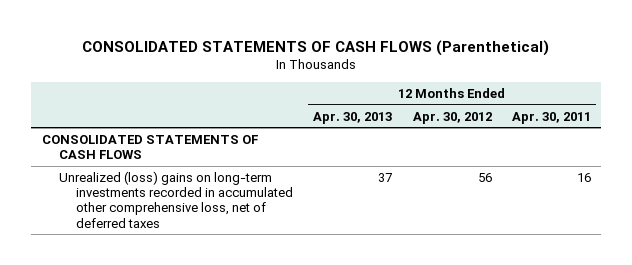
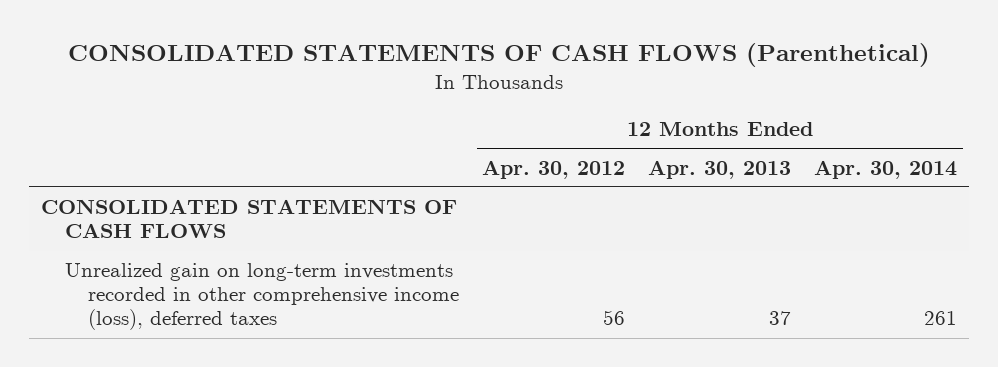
[511,111,591,124] Apr. 30, 2011 -> none
none -> [814,159,958,179] Apr. 30, 2014
[58,170,294,228] Unrealized (loss) gains on long-term investments recorded in accumulated other comprehensive loss, net of deferred taxes -> [64,263,460,331] Unrealized gain on long-term investments recorded in other comprehensive income (loss), deferred taxes

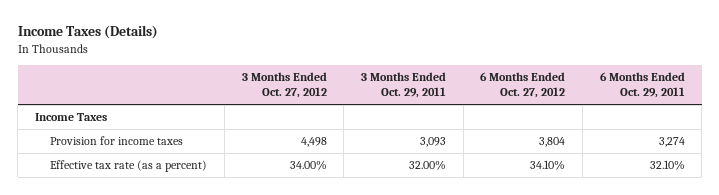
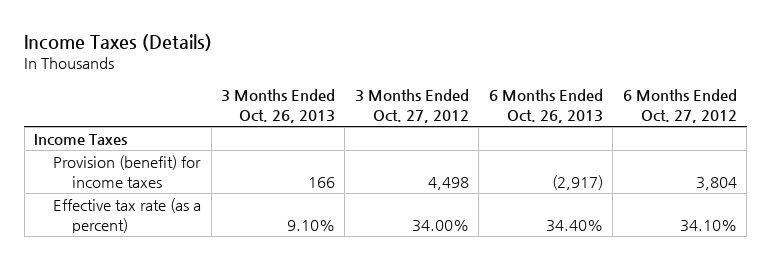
[361,72,447,99] 3 Months Ended Oct. 29, 2011 -> none
[599,72,685,99] 6 Months Ended Oct. 29, 2011 -> none
none -> [220,89,335,124] 3 Months Ended Oct. 26, 2013
none -> [488,89,603,124] 6 Months Ended Oct. 26, 2013
[50,136,184,146] Provision for income taxes -> [53,154,202,188] Provision (benefit) for income taxes

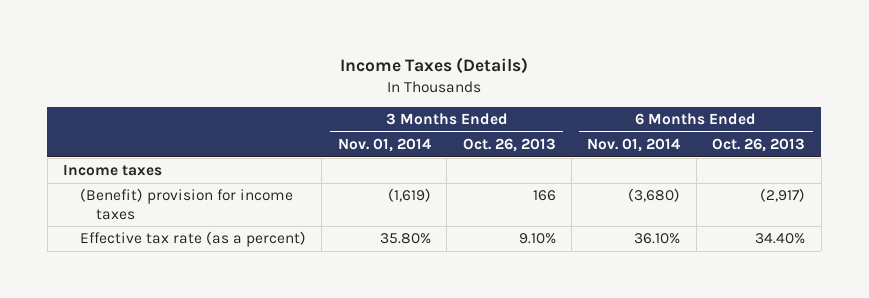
[354,89,469,124] 3 Months Ended Oct. 27, 2012 -> none
[622,89,737,124] 6 Months Ended Oct. 27, 2012 -> none
none -> [337,138,431,153] Nov. 01, 2014
none -> [587,138,681,153] Nov. 01, 2014
[34,133,128,145] Income Taxes -> [63,164,163,177] Income taxes
[53,154,202,188] Provision (benefit) for income taxes -> [79,188,293,220] (Benefit) provision for income taxes

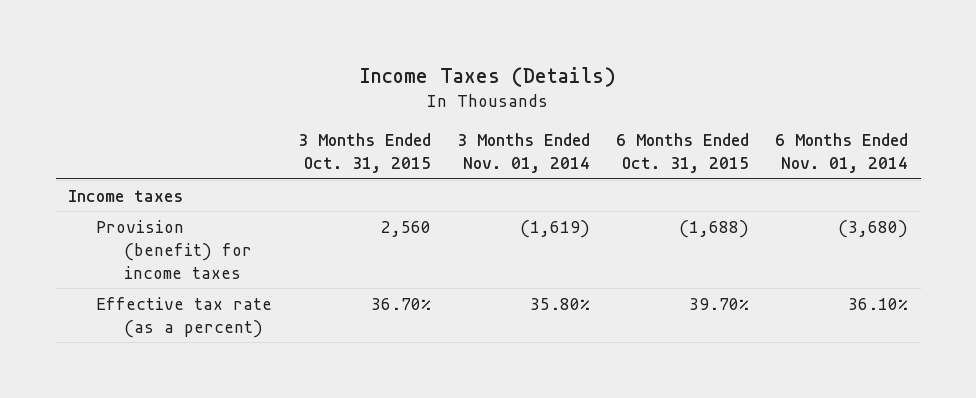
[462,138,556,153] Oct. 26, 2013 -> none
[712,138,806,153] Oct. 26, 2013 -> none
none -> [297,133,431,174] 3 Months Ended Oct. 31, 2015
none -> [615,133,749,174] 6 Months Ended Oct. 31, 2015
[79,188,293,220] (Benefit) provision for income taxes -> [96,219,252,279] Provision (benefit) for income taxes

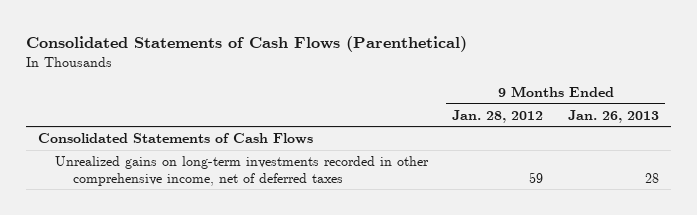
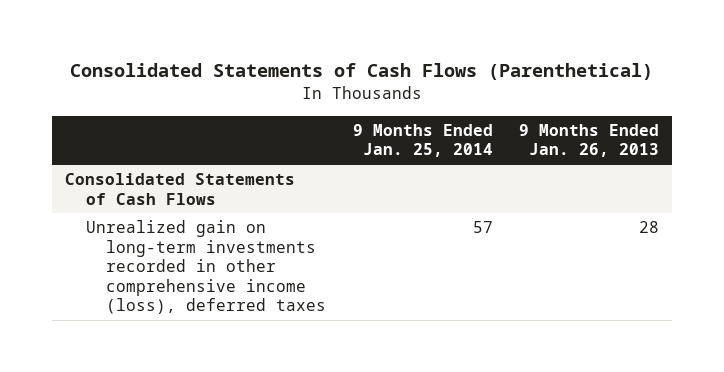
[452,110,544,124] Jan. 28, 2012 -> none
none -> [352,123,493,158] 9 Months Ended Jan. 25, 2014
[55,156,430,186] Unrealized gains on long-term investments recorded in other comprehensive income, net of deferred taxes -> [85,220,327,315] Unrealized gain on long-term investments recorded in other comprehensive income (loss), deferred taxes

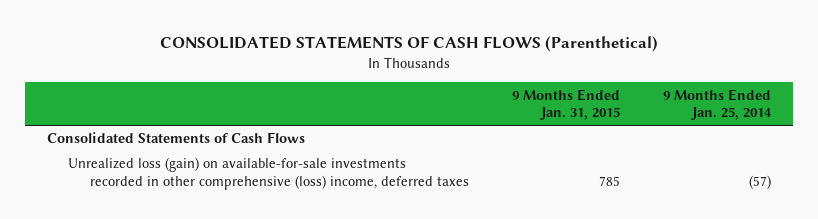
[70,63,654,81] Consolidated Statements of Cash Flows (Parenthetical) -> [160,36,659,53] CONSOLIDATED STATEMENTS OF CASH FLOWS (Parenthetical)
[518,123,659,158] 9 Months Ended Jan. 26, 2013 -> none
none -> [511,88,620,121] 9 Months Ended Jan. 31, 2015
[85,220,327,315] Unrealized gain on long-term investments recorded in other comprehensive income (loss), deferred taxes -> [68,157,469,191] Unrealized loss (gain) on available-for-sale investments recorded in other comprehensive (loss) income, deferred taxes
[472,221,493,234] 57 -> [749,175,772,190] (57)

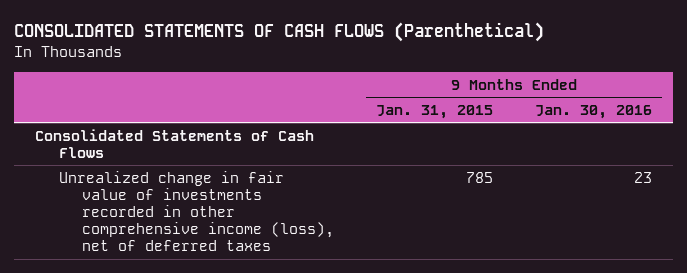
[663,88,773,121] 9 Months Ended Jan. 25, 2014 -> none
none -> [534,104,652,119] Jan. 30, 2016
[68,157,469,191] Unrealized loss (gain) on available-for-sale investments recorded in other comprehensive (loss) income, deferred taxes -> [58,170,335,252] Unrealized change in fair value of investments recorded in other comprehensive income (loss), net of deferred taxes

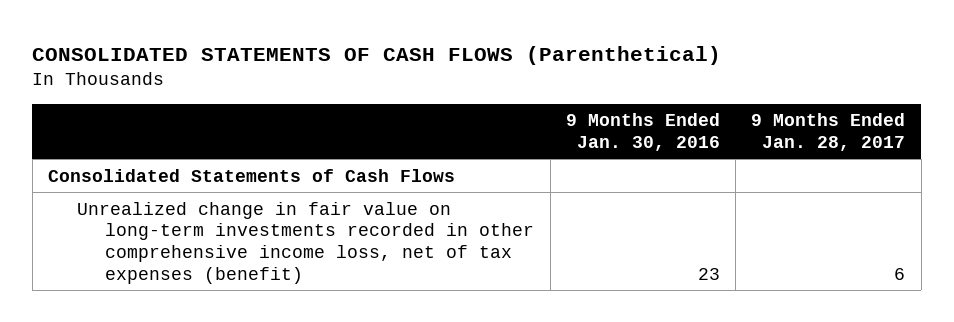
[376,104,494,119] Jan. 31, 2015 -> none
none -> [751,113,906,151] 9 Months Ended Jan. 28, 2017
[58,170,335,252] Unrealized change in fair value of investments recorded in other comprehensive income (loss), net of deferred taxes -> [76,201,535,284] Unrealized change in fair value on long-term investments recorded in other comprehensive income loss, net of tax expenses (benefit)

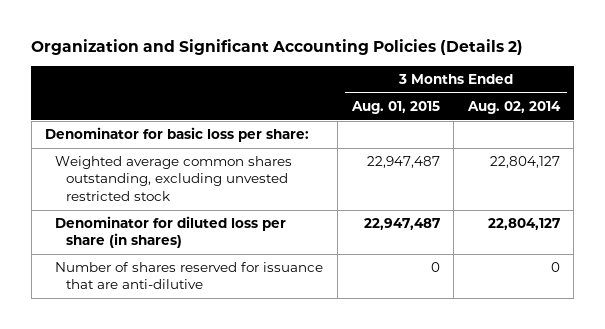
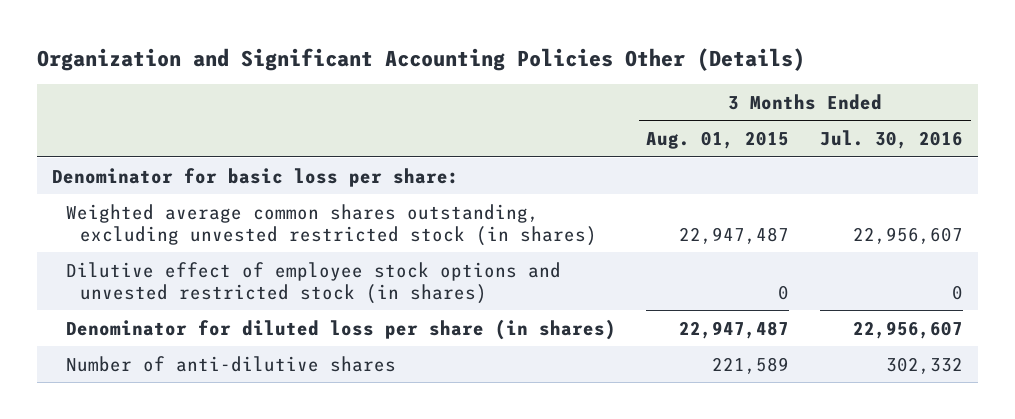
[31,39,524,56] Organization and Significant Accounting Policies (Details 2) -> [36,47,805,71] Organization and Significant Accounting Policies Other (Details)
[466,101,561,115] Aug. 02, 2014 -> none
none -> [819,130,963,150] Jul. 30, 2016
[55,156,293,201] Weighted average common shares outstanding, excluding unvested restricted stock -> [65,203,597,246] Weighted average common shares outstanding, excluding unvested restricted stock (in shares)
none -> [65,261,561,304] Dilutive effect of employee stock options and unvested restricted stock (in shares)
[55,262,324,290] Number of shares reserved for issuance that are anti-dilutive -> [65,355,396,372] Number of anti-dilutive shares
[430,262,440,273] 0 -> [712,356,790,374] 221,589

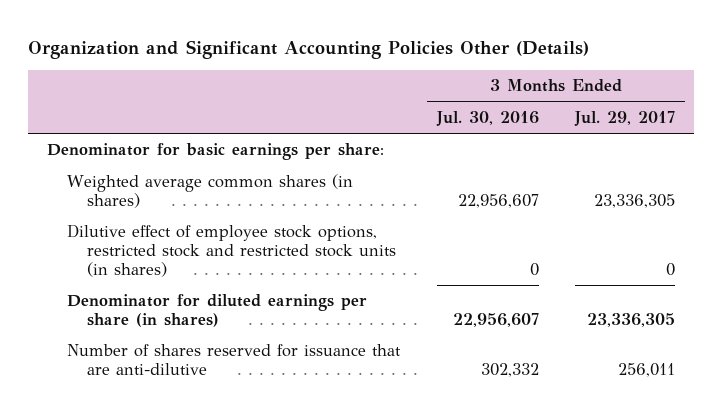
[646,131,790,150] Aug. 01, 2015 -> none
none -> [574,110,676,126] Jul. 29, 2017
[51,167,459,187] Denominator for basic loss per share: -> [46,143,384,161] Denominator for basic earnings per share:
[65,203,597,246] Weighted average common shares outstanding, excluding unvested restricted stock (in shares) -> [66,174,353,209] Weighted average common shares (in shares)
[65,261,561,304] Dilutive effect of employee stock options and unvested restricted stock (in shares) -> [66,224,396,277] Dilutive effect of employee stock options, restricted stock and restricted stock units (in shares)
[65,318,616,340] Denominator for diluted loss per share (in shares) -> [66,294,367,328] Denominator for diluted earnings per share (in shares)
[65,355,396,372] Number of anti-dilutive shares -> [66,344,401,376] Number of shares reserved for issuance that are anti-dilutive

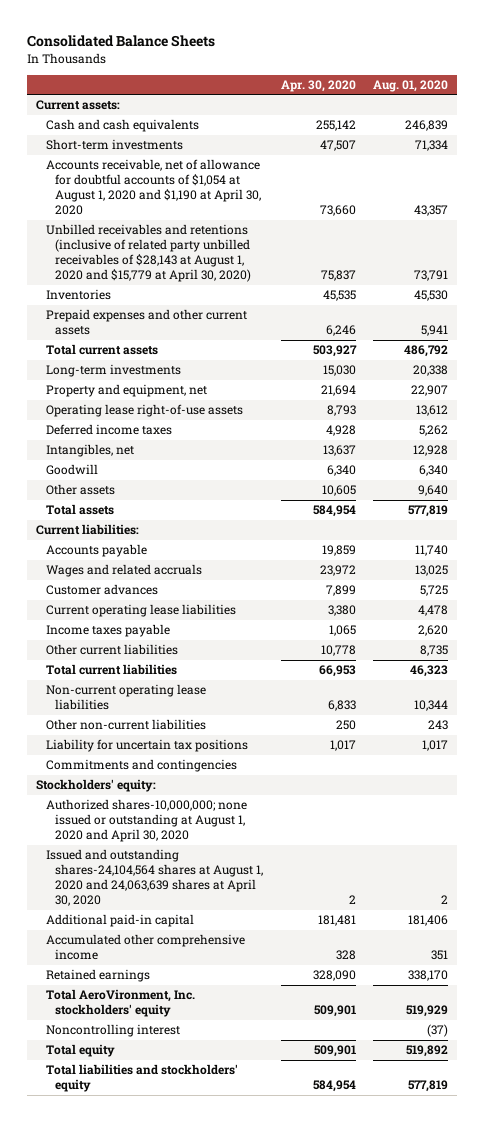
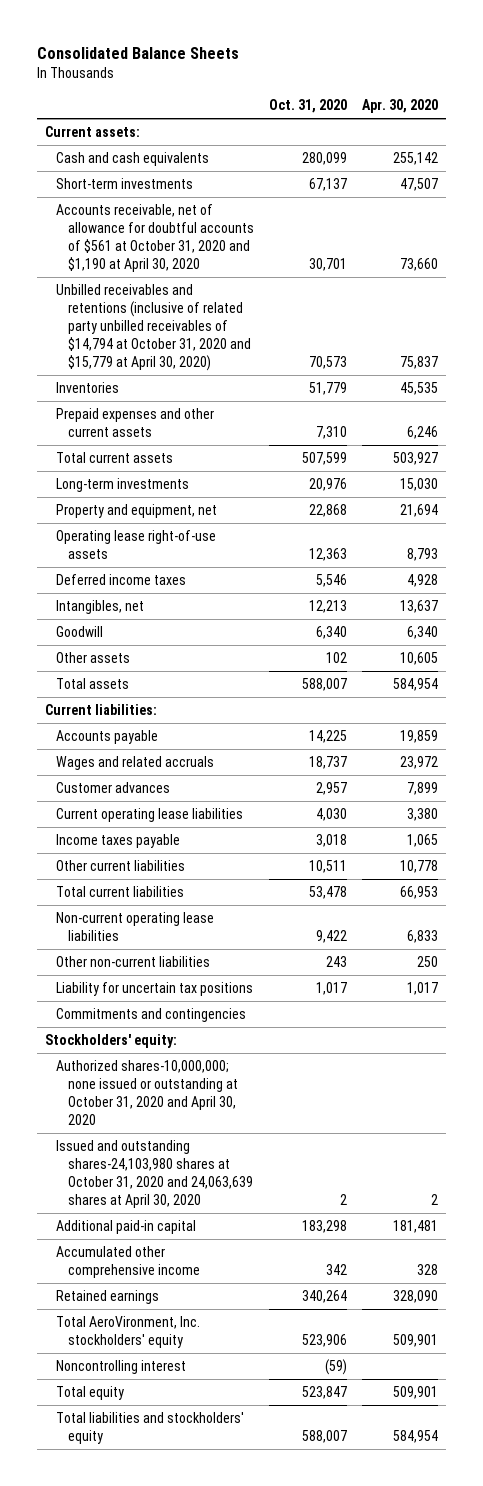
[373,79,449,92] Aug. 01, 2020 -> none
none -> [269,98,348,113] Oct. 31, 2020
[45,159,261,216] Accounts receivable, net of allowance for doubtful accounts of $1,054 at August 1, 2020 and $1,190 at April 30, 2020 -> [56,204,255,272] Accounts receivable, net of allowance for doubtful accounts of $561 at October 31, 2020 and $1,190 at April 30, 2020
[45,224,251,283] Unbilled receivables and retentions (inclusive of related party unbilled receivables of $28,143 at August 1, 2020 and $15,779 at April 30, 2020) -> [56,284,252,371] Unbilled receivables and retentions (inclusive of related party unbilled receivables of $14,794 at October 31, 2020 and $15,779 at April 30, 2020)
[45,799,247,843] Authorized shares-10,000,000; none issued or outstanding at August 1, 2020 and April 30, 2020 -> [56,1060,239,1125] Authorized shares-10,000,000; none issued or outstanding at October 31, 2020 and April 30, 2020
[45,849,263,907] Issued and outstanding shares-24,104,564 shares at August 1, 2020 and 24,063,639 shares at April 30, 2020 -> [56,1140,254,1208] Issued and outstanding shares-24,103,980 shares at October 31, 2020 and 24,063,639 shares at April 30, 2020

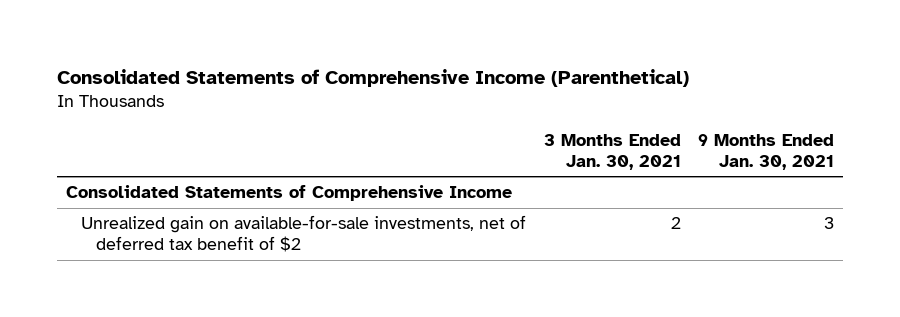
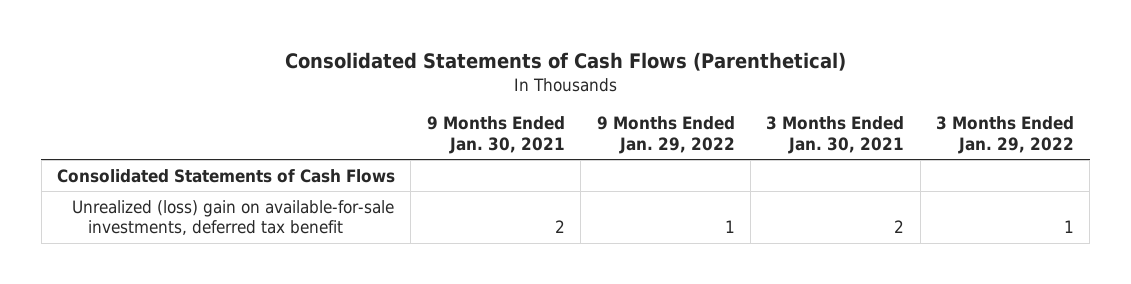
[57,69,690,88] Consolidated Statements of Comprehensive Income (Parenthetical) -> [284,51,846,71] Consolidated Statements of Cash Flows (Parenthetical)
none -> [596,116,735,155] 9 Months Ended Jan. 29, 2022
none -> [936,116,1075,155] 3 Months Ended Jan. 29, 2022
[65,185,512,202] Consolidated Statements of Comprehensive Income -> none
none -> [56,168,395,183] Consolidated Statements of Cash Flows
[81,215,527,253] Unrealized gain on available-for-sale investments, net of deferred tax benefit of $2 -> [72,199,395,236] Unrealized (loss) gain on available-for-sale investments, deferred tax benefit
[824,217,835,230] 3 -> [554,220,565,234] 2

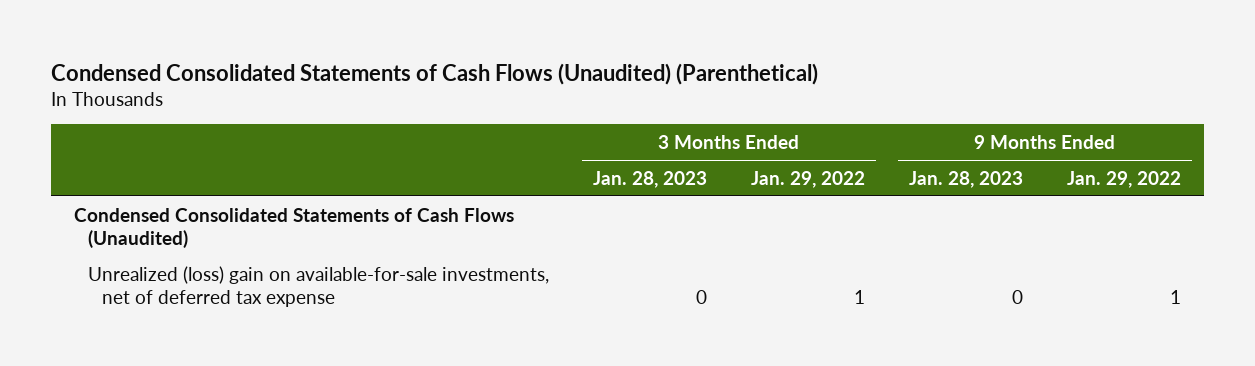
[284,51,846,71] Consolidated Statements of Cash Flows (Parenthetical) -> [51,62,819,85] Condensed Consolidated Statements of Cash Flows (Unaudited) (Parenthetical)
[426,116,565,155] 9 Months Ended Jan. 30, 2021 -> none
[766,116,905,155] 3 Months Ended Jan. 30, 2021 -> none
none -> [592,170,707,188] Jan. 28, 2023
none -> [909,170,1024,188] Jan. 28, 2023
[56,168,395,183] Consolidated Statements of Cash Flows -> [73,207,514,249] Condensed Consolidated Statements of Cash Flows (Unaudited)
[72,199,395,236] Unrealized (loss) gain on available-for-sale investments, deferred tax benefit -> [87,265,549,308] Unrealized (loss) gain on available-for-sale investments, net of deferred tax expense

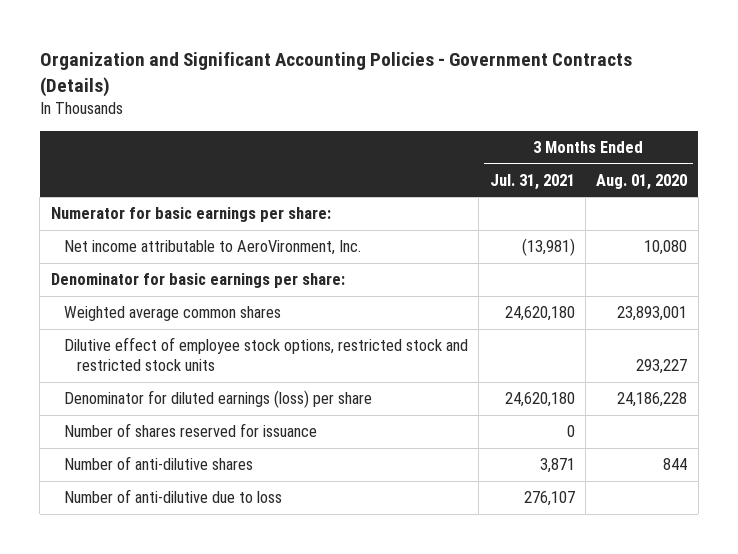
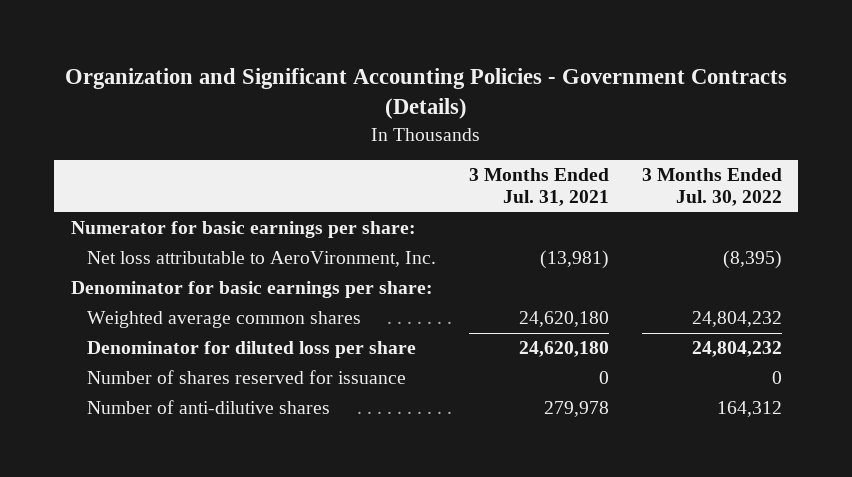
[596,173,688,190] Aug. 01, 2020 -> none
none -> [641,167,782,207] 3 Months Ended Jul. 30, 2022
[63,240,361,256] Net income attributable to AeroVironment, Inc. -> [87,251,437,268] Net loss attributable to AeroVironment, Inc.
[63,337,468,372] Dilutive effect of employee stock options, restricted stock and restricted stock units -> none
[63,390,372,409] Denominator for diluted earnings (loss) per share -> [87,341,417,359] Denominator for diluted loss per share
[63,489,282,504] Number of anti-dilutive due to loss -> none
[539,458,575,474] 3,871 -> [543,401,609,418] 279,978

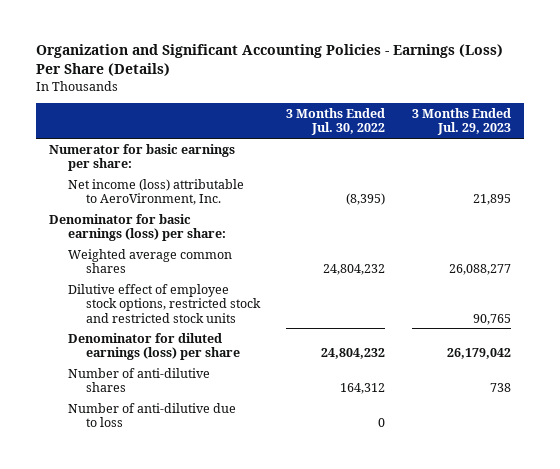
[65,68,788,120] Organization and Significant Accounting Policies - Government Contracts (Details) -> [35,44,503,77] Organization and Significant Accounting Policies - Earnings (Loss) Per Share (Details)
[468,167,609,207] 3 Months Ended Jul. 31, 2021 -> none
none -> [411,107,511,136] 3 Months Ended Jul. 29, 2023
[87,251,437,268] Net loss attributable to AeroVironment, Inc. -> [67,178,244,206] Net income (loss) attributable to AeroVironment, Inc.
[70,281,433,299] Denominator for basic earnings per share: -> [49,213,226,242] Denominator for basic earnings (loss) per share:
[87,370,407,385] Number of shares reserved for issuance -> none
none -> [67,283,262,323] Dilutive effect of employee stock options, restricted stock and restricted stock units
[87,341,417,359] Denominator for diluted loss per share -> [67,332,241,361] Denominator for diluted earnings (loss) per share
none -> [67,402,236,428] Number of anti-dilutive due to loss

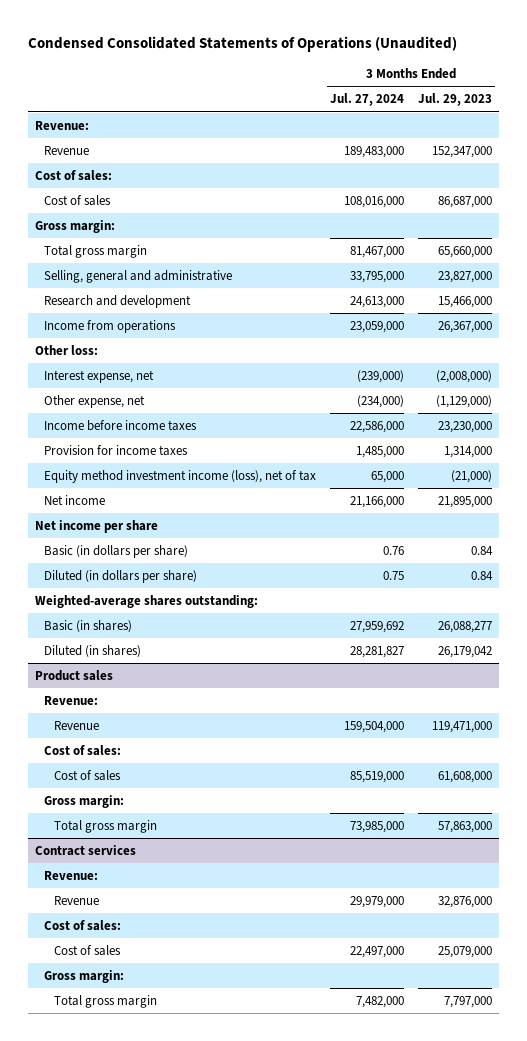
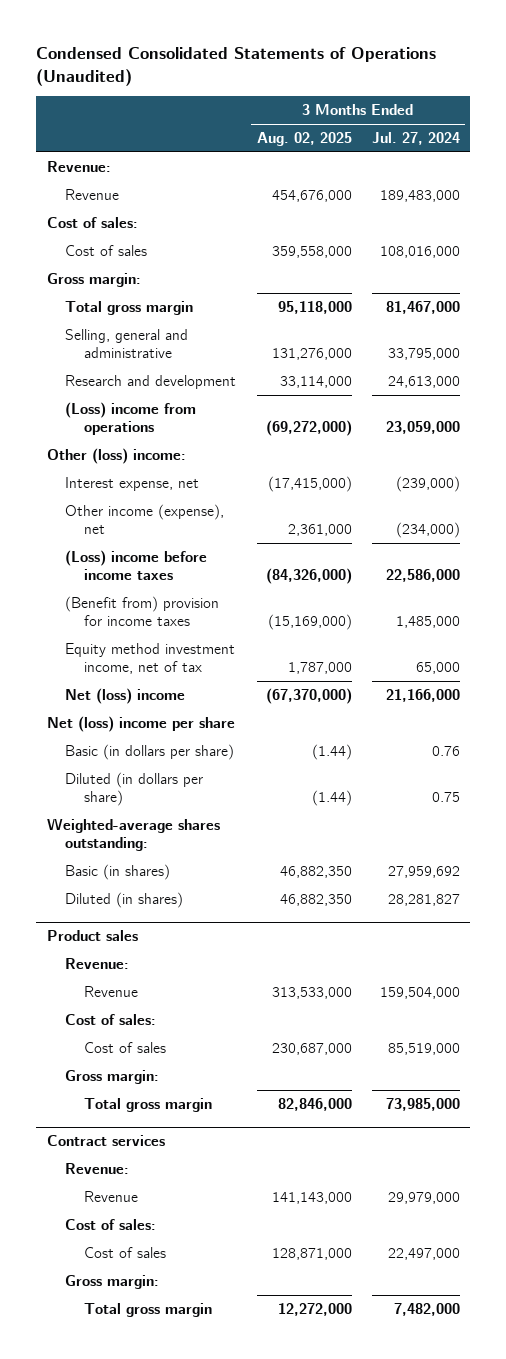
[417,93,492,107] Jul. 29, 2023 -> none
none -> [256,132,352,147] Aug. 02, 2025
[44,319,177,333] Income from operations -> [65,401,197,436] (Loss) income from operations
[34,344,98,355] Other loss: -> [46,447,186,464] Other (loss) income:
[44,394,146,408] Other expense, net -> [65,503,225,535] Other income (expense), net
[44,419,198,431] Income before income taxes -> [65,549,208,581] (Loss) income before income taxes
[44,444,189,456] Provision for income taxes -> [65,595,220,627] (Benefit from) provision for income taxes
[44,469,317,483] Equity method investment income (loss), net of tax -> [65,642,236,675] Equity method investment income, net of tax
[44,494,106,505] Net income -> [65,687,186,704] Net (loss) income
[34,519,158,533] Net income per share -> [46,715,235,732] Net (loss) income per share

